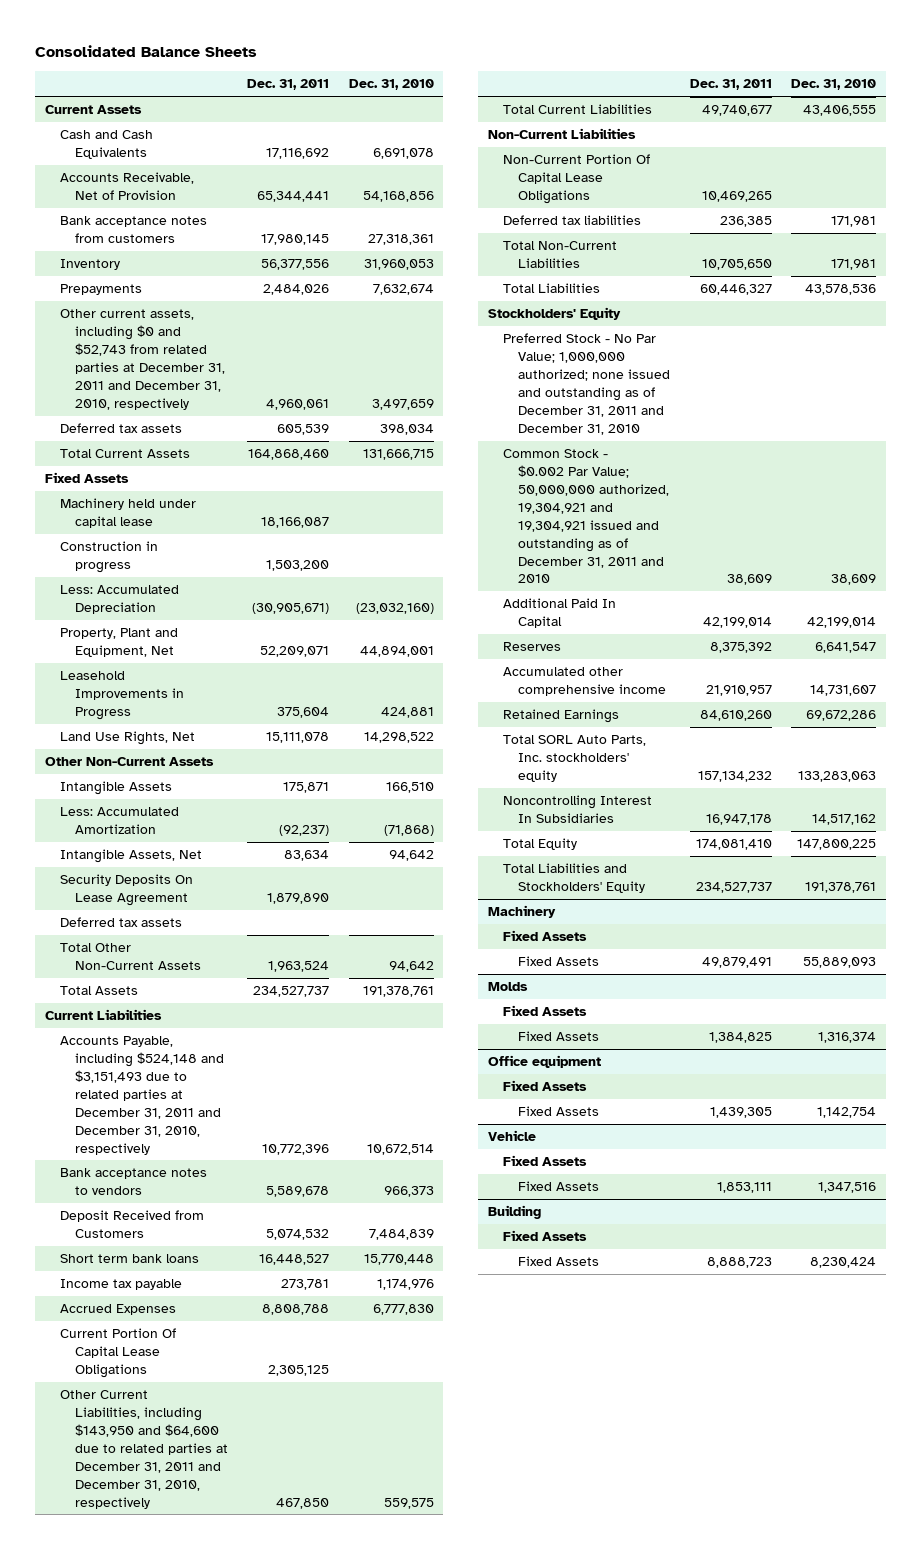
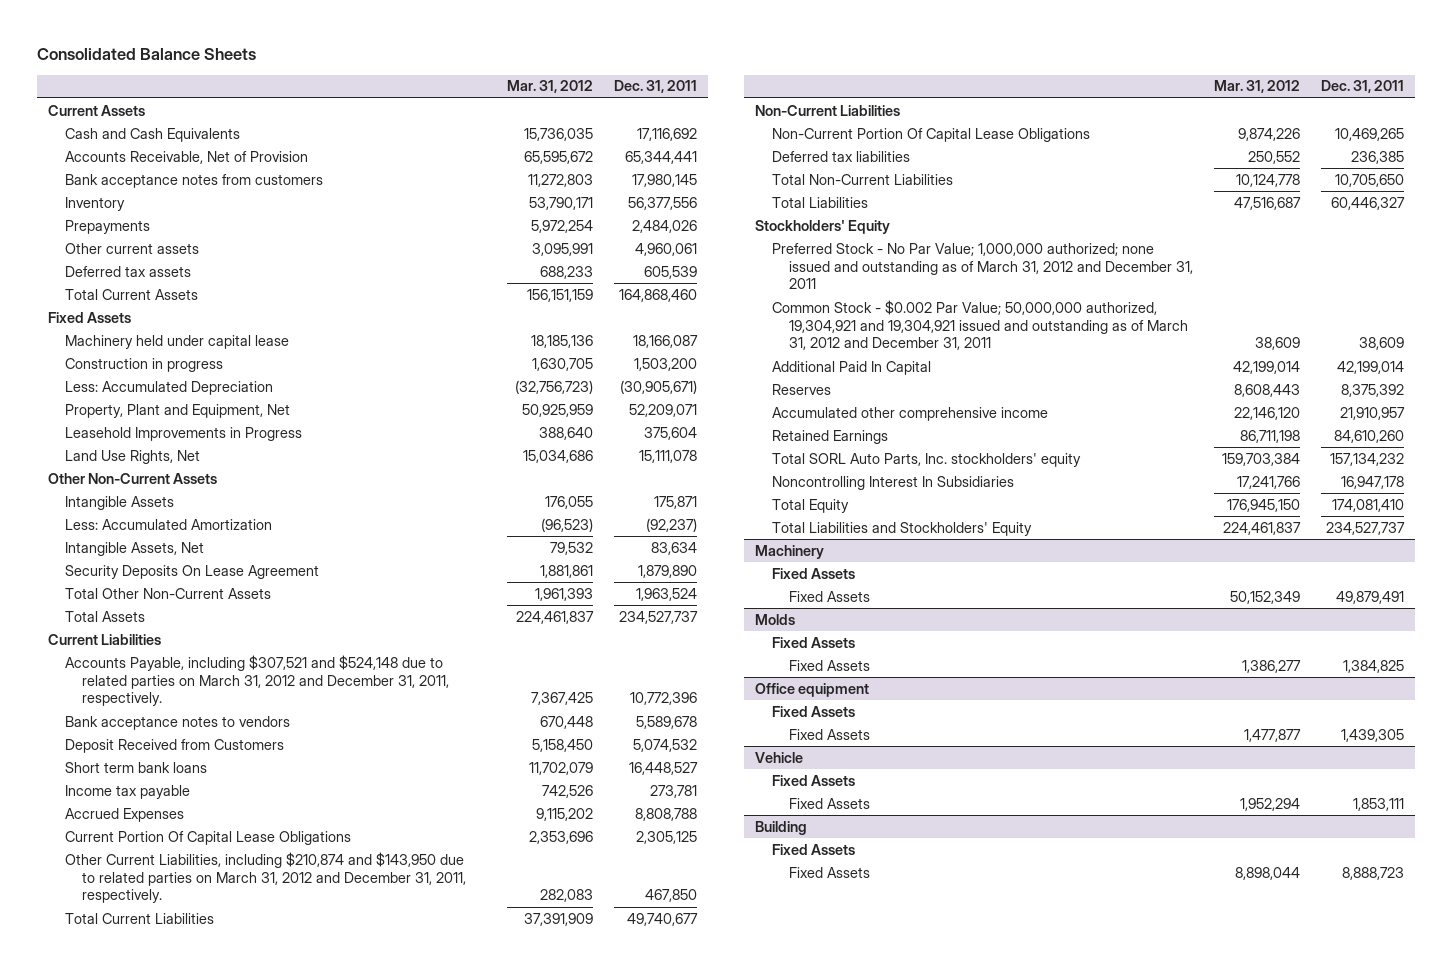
[348,79,434,91] Dec. 31, 2010 -> none
none -> [507,80,594,94] Mar. 31, 2012
[59,309,225,410] Other current assets, including $0 and $52,743 from related parties at December 31, 2011 and December 31, 2010, respectively -> [64,242,199,254] Other current assets
[59,917,182,928] Deferred tax assets -> none
[59,1036,224,1155] Accounts Payable, including $524,148 and $3,151,493 due to related parties at December 31, 2011 and December 31, 2010, respectively -> [64,654,449,707] Accounts Payable, including $307,521 and $524,148 due to related parties on March 31, 2012 and December 31, 2011, respectively.
[59,1390,228,1509] Other Current Liabilities, including $143,950 and $64,600 due to related parties at December 31, 2011 and December 31, 2010, respectively -> [64,851,466,904] Other Current Liabilities, including $210,874 and $143,950 due to related parties on March 31, 2012 and December 31, 2011, respectively.
[502,333,670,435] Preferred Stock - No Par Value; 1,000,000 authorized; none issued and outstanding as of December 31, 2011 and December 31, 2010 -> [771,242,1193,290] Preferred Stock - No Par Value; 1,000,000 authorized; none issued and outstanding as of March 31, 2012 and December 31, 2011
[502,449,669,584] Common Stock - $0.002 Par Value; 50,000,000 authorized, 19,304,921 and 19,304,921 issued and outstanding as of December 31, 2011 and 2010 -> [771,299,1188,351] Common Stock - $0.002 Par Value; 50,000,000 authorized, 19,304,921 and 19,304,921 issued and outstanding as of March 31, 2012 and December 31, 2011

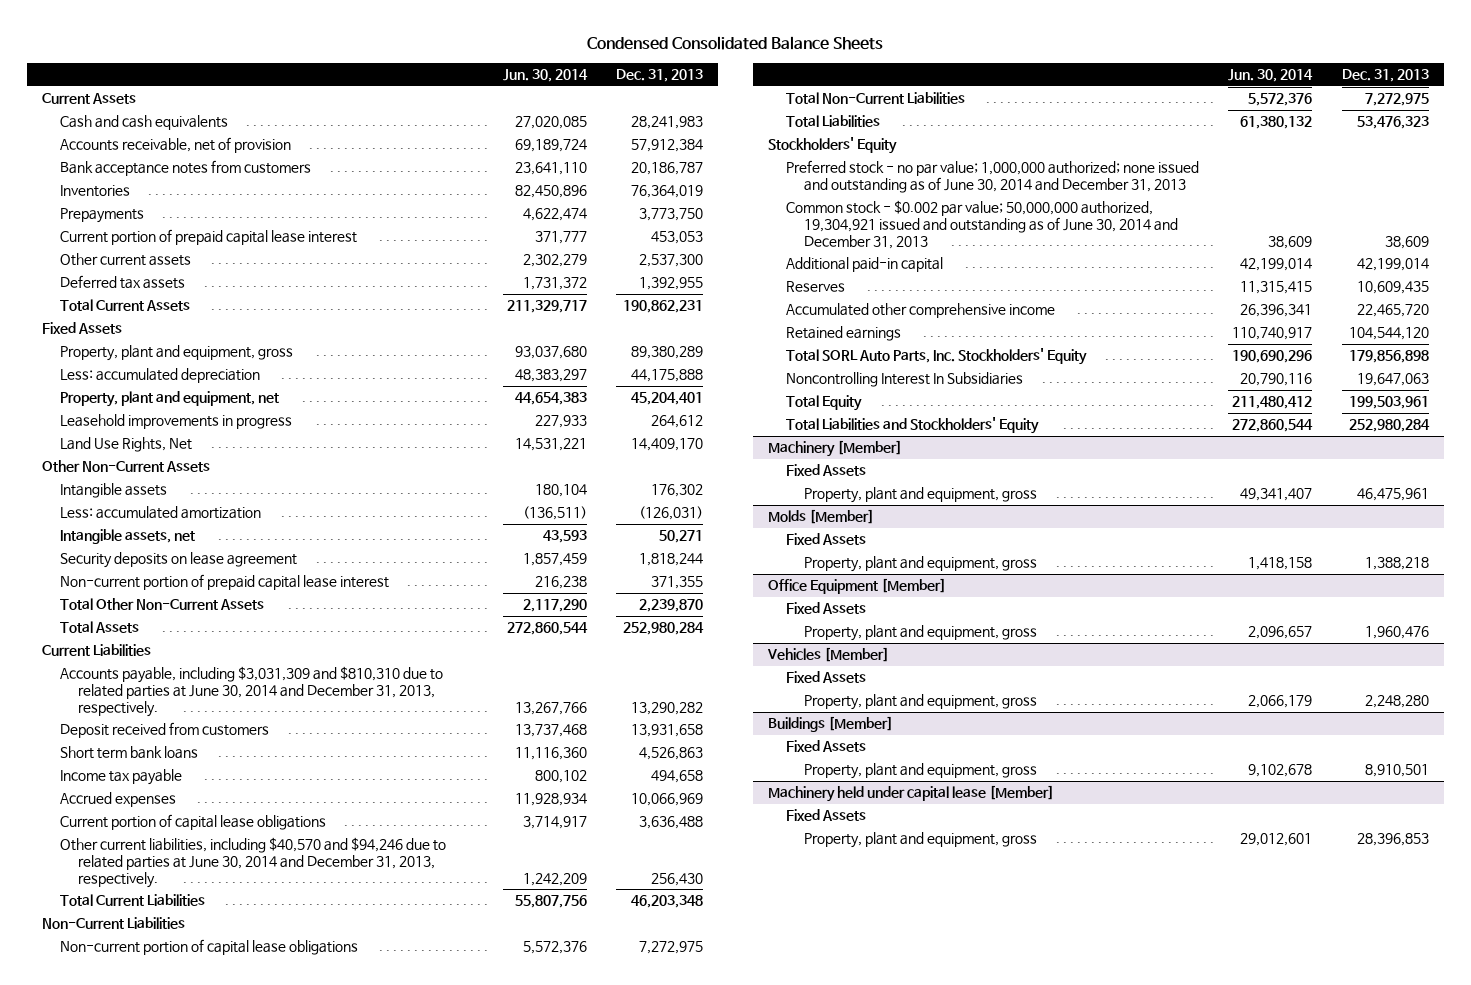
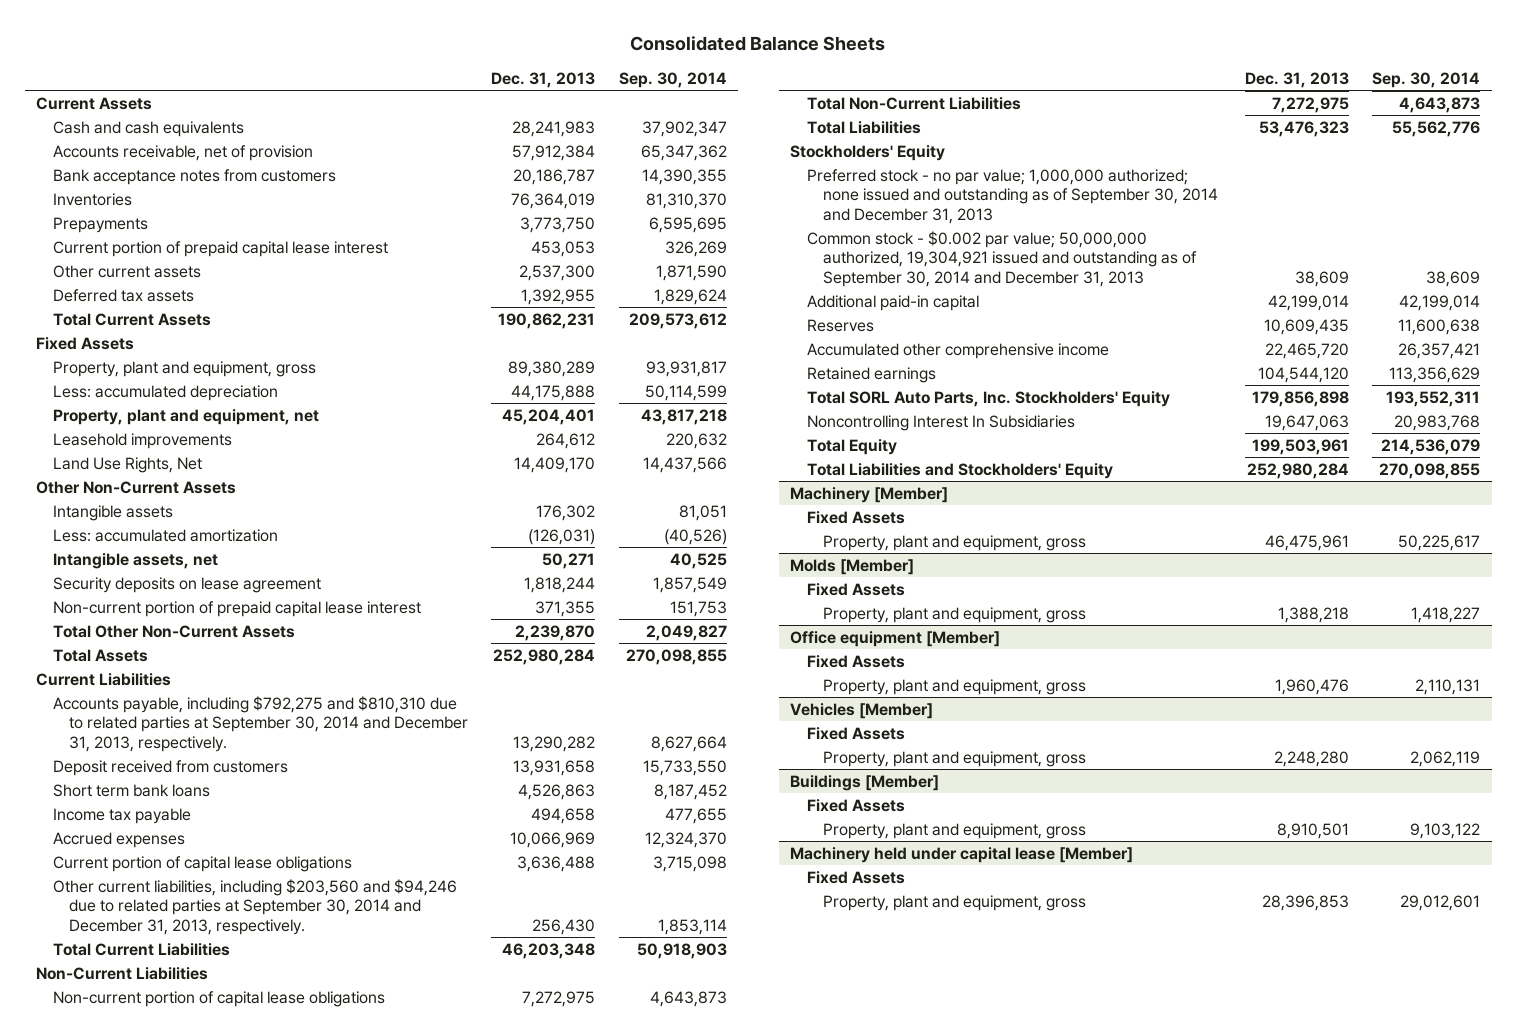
[587,35,884,50] Condensed Consolidated Balance Sheets -> [630,35,886,51] Consolidated Balance Sheets
[502,69,588,83] Jun. 30, 2014 -> none
none -> [618,71,727,88] Sep. 30, 2014
[60,414,293,430] Leasehold improvements in progress -> [52,432,232,449] Leasehold improvements
[60,666,444,717] Accounts payable, including $3,031,309 and $810,310 due to related parties at June 30, 2014 and December 31, 2013, respectively. -> [52,695,468,752] Accounts payable, including $792,275 and $810,310 due to related parties at September 30, 2014 and December 31, 2013, respectively.
[60,837,447,888] Other current liabilities, including $40,570 and $94,246 due to related parties at June 30, 2014 and December 31, 2013, respectively. -> [52,878,457,935] Other current liabilities, including $203,560 and $94,246 due to related parties at September 30, 2014 and December 31, 2013, respectively.
[785,160,1199,194] Preferred stock - no par value; 1,000,000 authorized; none issued and outstanding as of June 30, 2014 and December 31, 2013 -> [806,168,1218,224] Preferred stock - no par value; 1,000,000 authorized; none issued and outstanding as of September 30, 2014 and December 31, 2013
[785,200,1178,249] Common stock - $0.002 par value; 50,000,000 authorized, 19,304,921 issued and outstanding as of June 30, 2014 and December 31, 2013 -> [806,230,1197,287] Common stock - $0.002 par value; 50,000,000 authorized, 19,304,921 issued and outstanding as of September 30, 2014 and December 31, 2013
[767,578,946,595] Office Equipment [Member] -> [790,630,1001,647] Office equipment [Member]

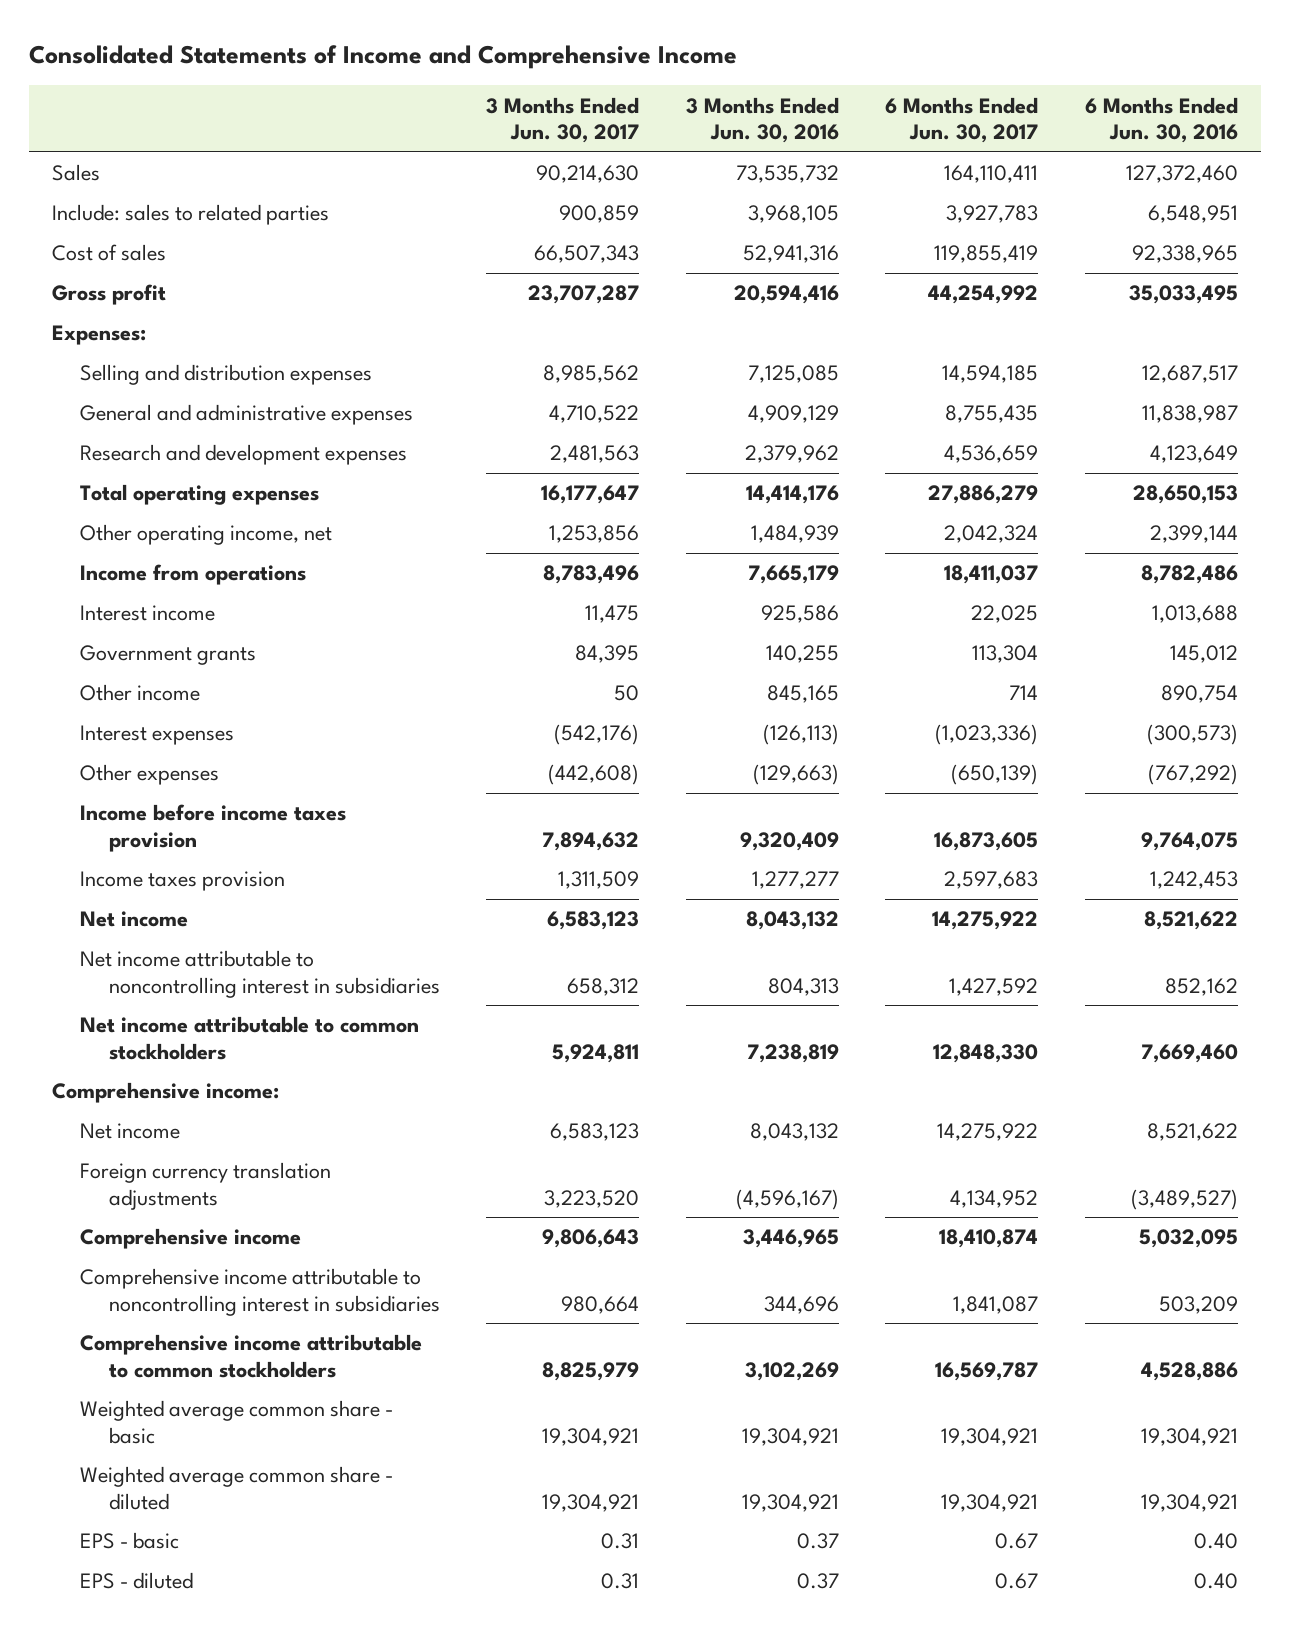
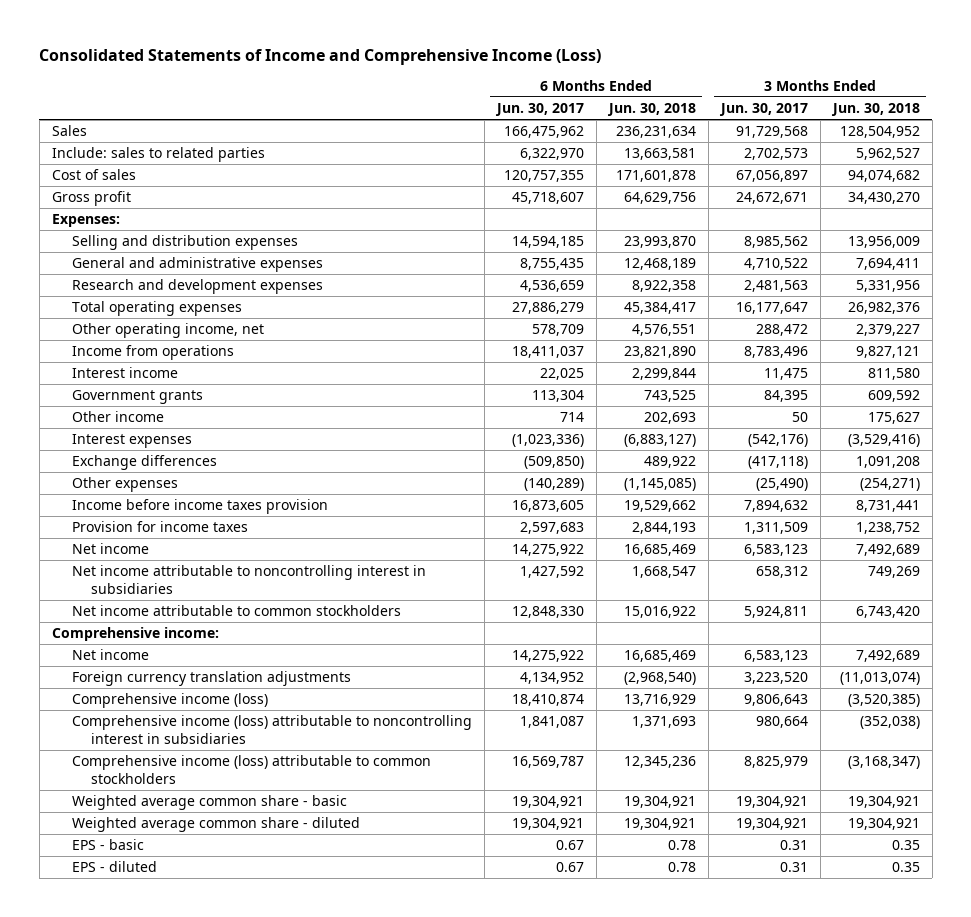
[29,45,738,70] Consolidated Statements of Income and Comprehensive Income -> [39,48,602,65] Consolidated Statements of Income and Comprehensive Income (Loss)
[685,96,839,143] 3 Months Ended Jun. 30, 2016 -> none
[1084,96,1238,143] 6 Months Ended Jun. 30, 2016 -> none
none -> [606,102,696,116] Jun. 30, 2018
none -> [830,102,920,116] Jun. 30, 2018
[536,165,640,184] 90,214,630 -> [735,126,808,139] 91,729,568
[944,165,1039,184] 164,110,411 -> [503,126,584,139] 166,475,962
[559,205,640,224] 900,859 -> [743,148,808,161] 2,702,573
[946,205,1039,224] 3,927,783 -> [519,148,584,161] 6,322,970
[534,245,640,264] 66,507,343 -> [735,170,808,183] 67,056,897
[934,245,1039,264] 119,855,419 -> [503,170,584,183] 120,757,355
[528,285,640,305] 23,707,287 -> [735,192,808,205] 24,672,671
[928,285,1039,305] 44,254,992 -> [511,192,584,205] 45,718,607
[549,525,640,544] 1,253,856 -> [755,324,808,337] 288,472
[944,525,1039,544] 2,042,324 -> [531,324,584,337] 578,709
none -> [71,455,217,471] Exchange differences
[548,764,640,786] (442,608) -> [755,478,808,492] (25,490)
[951,764,1039,786] (650,139) -> [523,478,584,492] (140,289)
[80,871,286,892] Income taxes provision -> [71,521,248,533] Provision for income taxes
[80,1228,302,1250] Comprehensive income -> [71,693,268,709] Comprehensive income (loss)
[80,1268,440,1316] Comprehensive income attributable to noncontrolling interest in subsidiaries -> [71,715,472,744] Comprehensive income (loss) attributable to noncontrolling interest in subsidiaries
[80,1334,423,1378] Comprehensive income attributable to common stockholders -> [71,755,431,784] Comprehensive income (loss) attributable to common stockholders

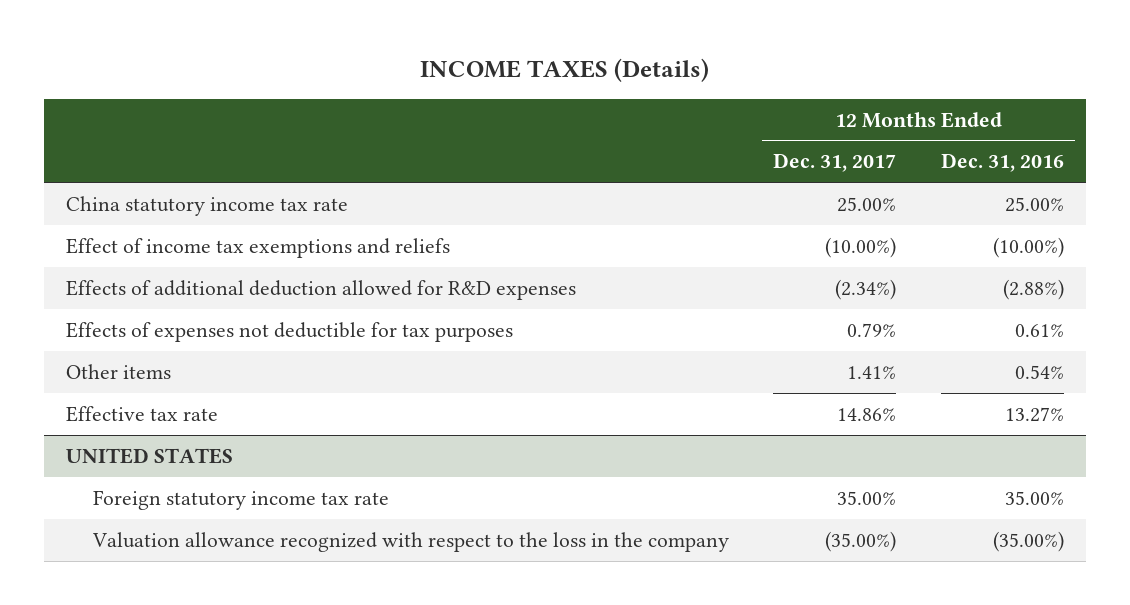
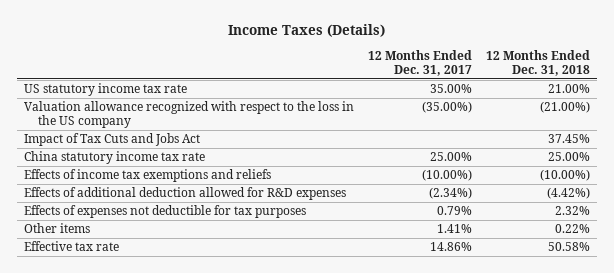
[420,58,710,83] INCOME TAXES (Details) -> [228,24,386,38] Income Taxes (Details)
[941,153,1065,173] Dec. 31, 2016 -> none
none -> [486,50,591,77] 12 Months Ended Dec. 31, 2018
none -> [24,83,188,97] US statutory income tax rate
none -> [24,101,355,129] Valuation allowance recognized with respect to the loss in the US company
none -> [24,133,201,147] Impact of Tax Cuts and Jobs Act
[66,237,451,258] Effect of income tax exemptions and reliefs -> [24,169,272,183] Effects of income tax exemptions and reliefs
[66,447,234,464] UNITED STATES -> none
[92,489,389,510] Foreign statutory income tax rate -> none
[91,531,729,552] Valuation allowance recognized with respect to the loss in the company -> none

